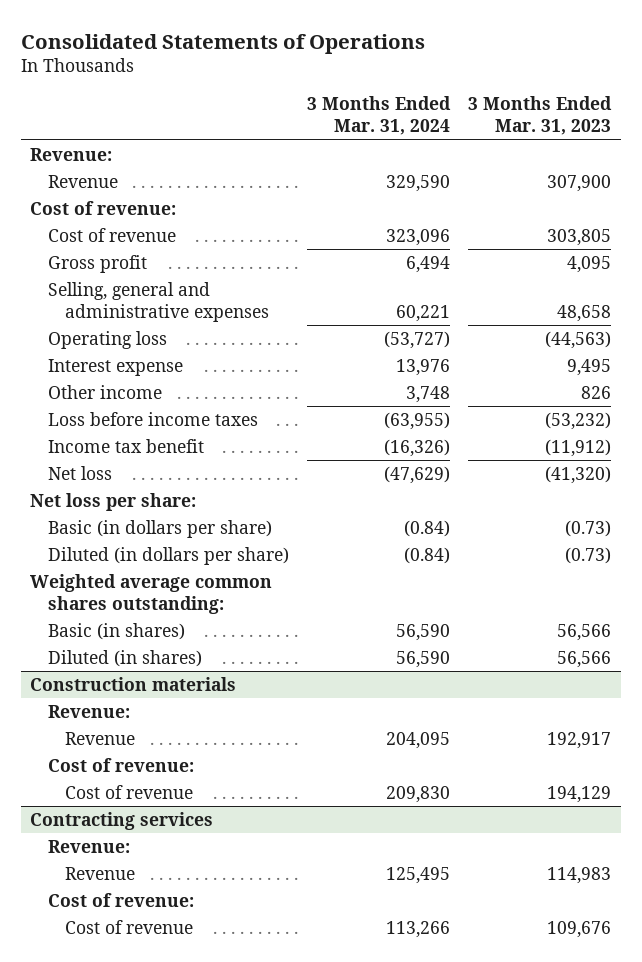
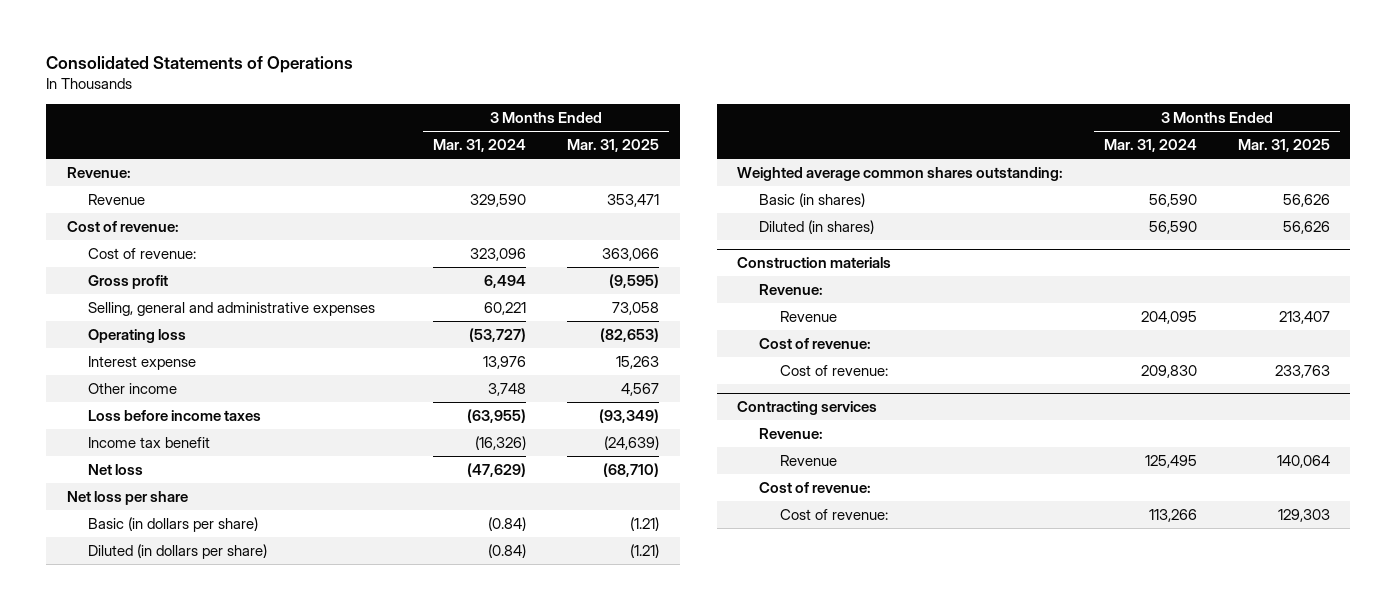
[468,95,613,136] 3 Months Ended Mar. 31, 2023 -> none
none -> [567,139,660,153] Mar. 31, 2025
[47,227,176,242] Cost of revenue -> [88,247,197,259] Cost of revenue:
[30,492,197,511] Net loss per share: -> [66,490,188,505] Net loss per share
[65,784,194,799] Cost of revenue -> [780,364,889,376] Cost of revenue:
[65,919,194,934] Cost of revenue -> [780,508,889,520] Cost of revenue:

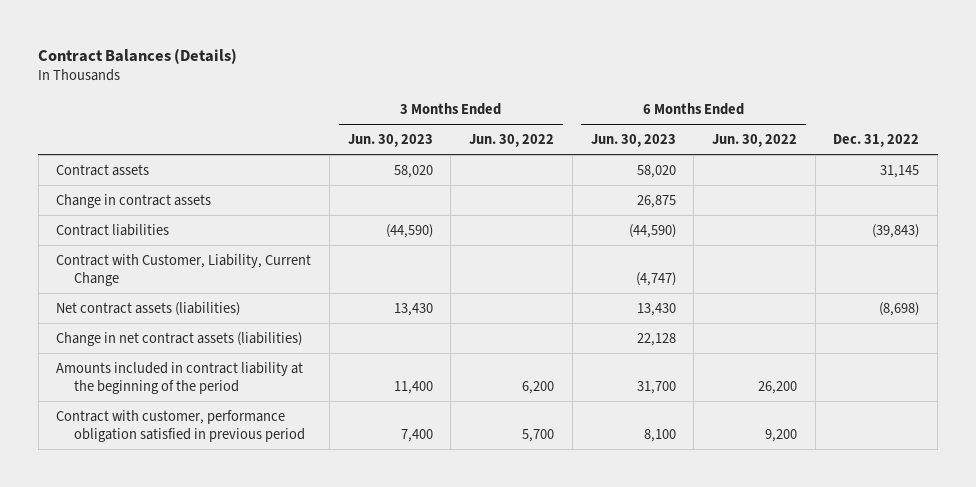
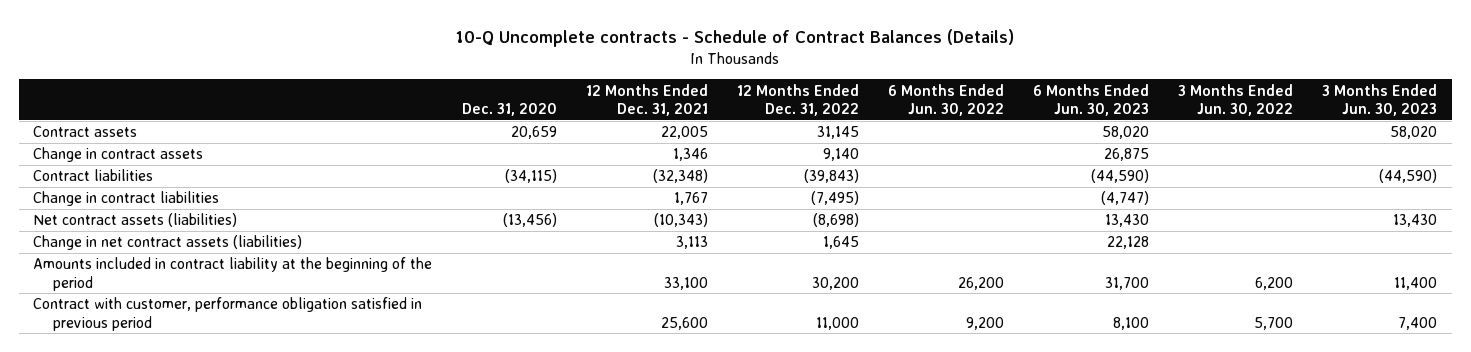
[38,47,238,64] Contract Balances (Details) -> [455,28,1015,47] 10-Q Uncomplete contracts - Schedule of Contract Balances (Details)
[833,134,920,148] Dec. 31, 2022 -> none
none -> [461,102,557,116] Dec. 31, 2020
none -> [585,83,708,116] 12 Months Ended Dec. 31, 2021
none -> [736,83,859,116] 12 Months Ended Dec. 31, 2022
[56,253,312,287] Contract with Customer, Liability, Current Change -> [33,191,220,207] Change in contract liabilities

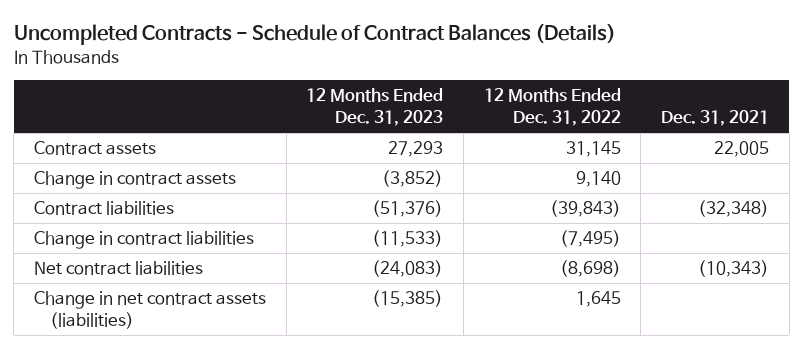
[455,28,1015,47] 10-Q Uncomplete contracts - Schedule of Contract Balances (Details) -> [13,24,616,46] Uncompleted Contracts - Schedule of Contract Balances (Details)
[461,102,557,116] Dec. 31, 2020 -> none
[585,83,708,116] 12 Months Ended Dec. 31, 2021 -> none
[887,83,1004,116] 6 Months Ended Jun. 30, 2022 -> none
[1032,83,1149,116] 6 Months Ended Jun. 30, 2023 -> none
[1178,83,1294,116] 3 Months Ended Jun. 30, 2022 -> none
[1322,83,1438,116] 3 Months Ended Jun. 30, 2023 -> none
none -> [306,88,444,127] 12 Months Ended Dec. 31, 2023
none -> [660,110,769,127] Dec. 31, 2021
[33,213,238,228] Net contract assets (liabilities) -> [33,261,203,276] Net contract liabilities
[33,257,433,291] Amounts included in contract liability at the beginning of the period -> none
[33,297,423,331] Contract with customer, performance obligation satisfied in previous period -> none

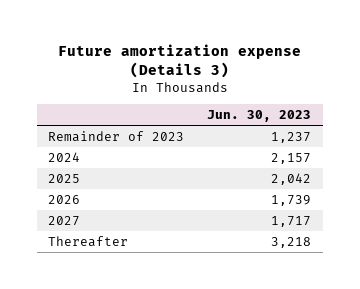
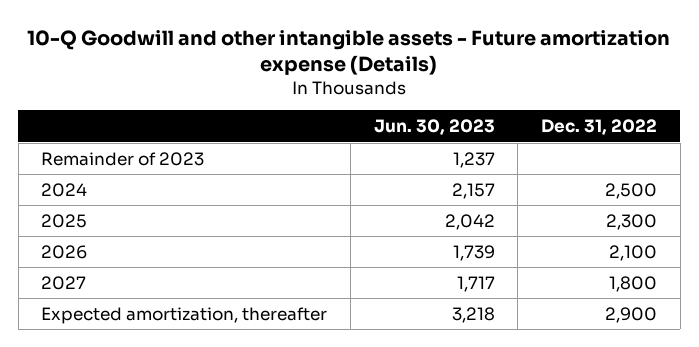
[57,43,301,79] Future amortization expense (Details 3) -> [27,29,671,75] 10-Q Goodwill and other intangible assets - Future amortization expense (Details)
none -> [541,119,658,136] Dec. 31, 2022
[48,235,129,247] Thereafter -> [41,306,328,324] Expected amortization, thereafter

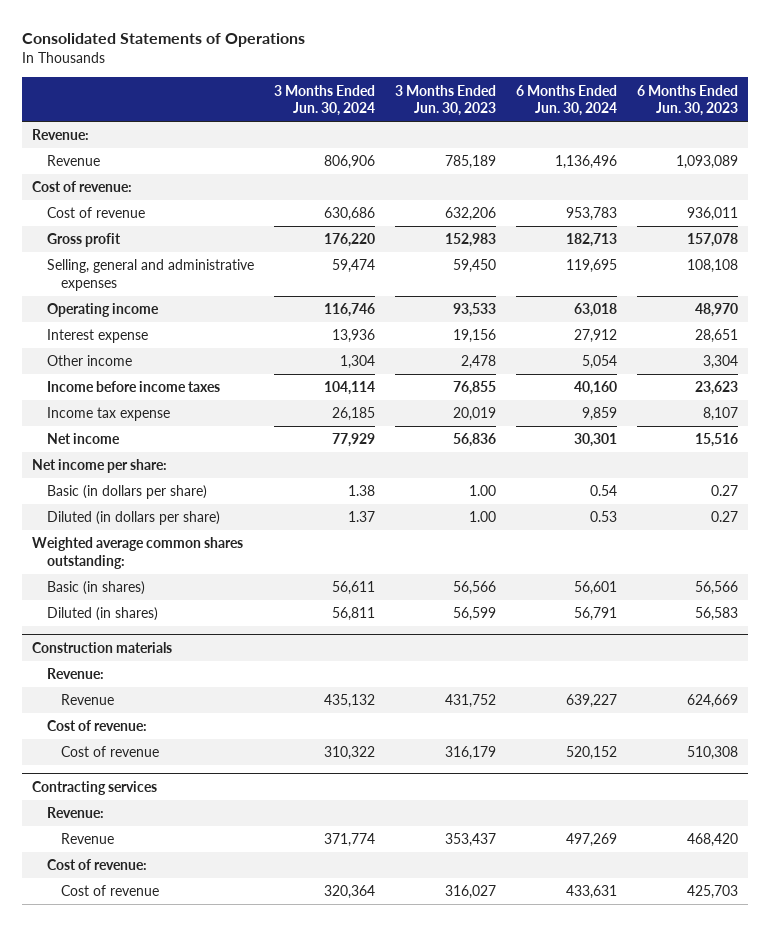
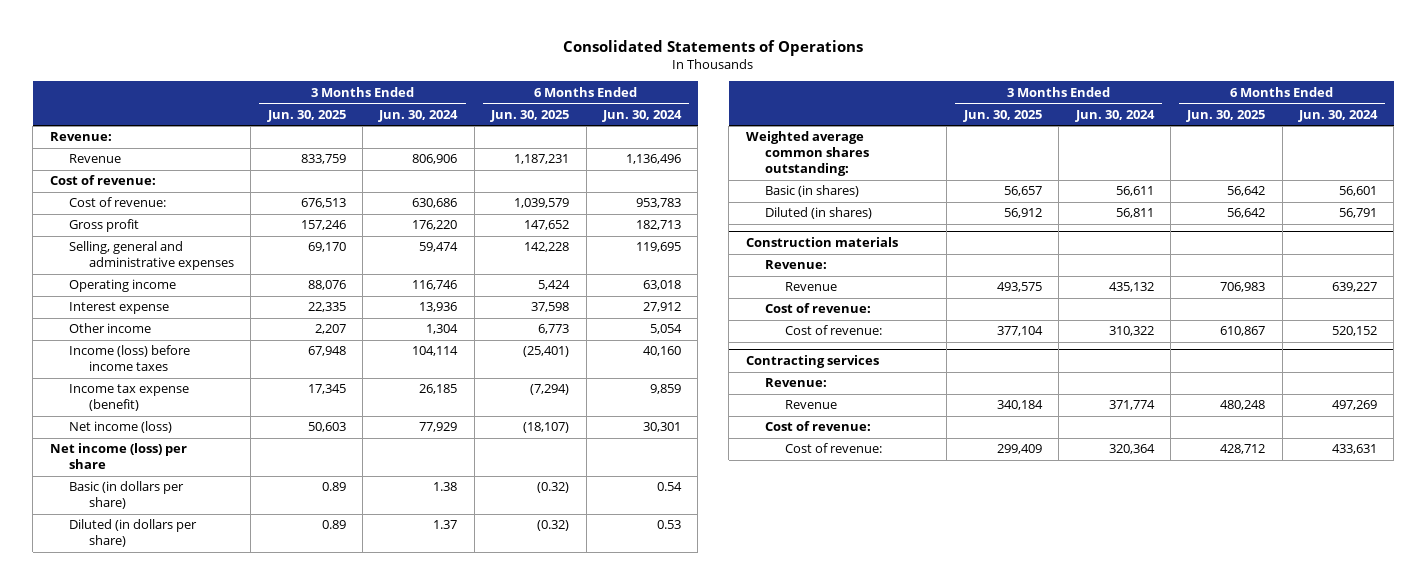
[394,84,496,117] 3 Months Ended Jun. 30, 2023 -> none
[636,84,738,117] 6 Months Ended Jun. 30, 2023 -> none
none -> [266,109,346,122] Jun. 30, 2025
none -> [490,109,570,122] Jun. 30, 2025
[46,207,145,219] Cost of revenue -> [69,197,167,208] Cost of revenue:
[46,381,220,393] Income before income taxes -> [69,345,191,372] Income (loss) before income taxes
[46,407,170,422] Income tax expense -> [69,384,190,412] Income tax expense (benefit)
[46,433,120,445] Net income -> [69,421,173,434] Net income (loss)
[32,459,168,474] Net income per share: -> [49,443,187,470] Net income (loss) per share
[61,746,160,758] Cost of revenue -> [785,325,883,336] Cost of revenue:
[61,885,160,897] Cost of revenue -> [785,443,883,454] Cost of revenue:

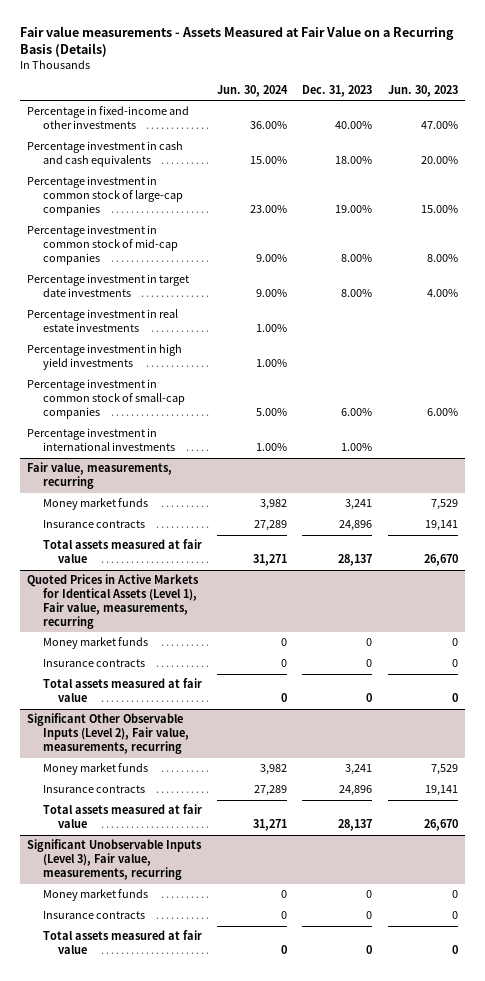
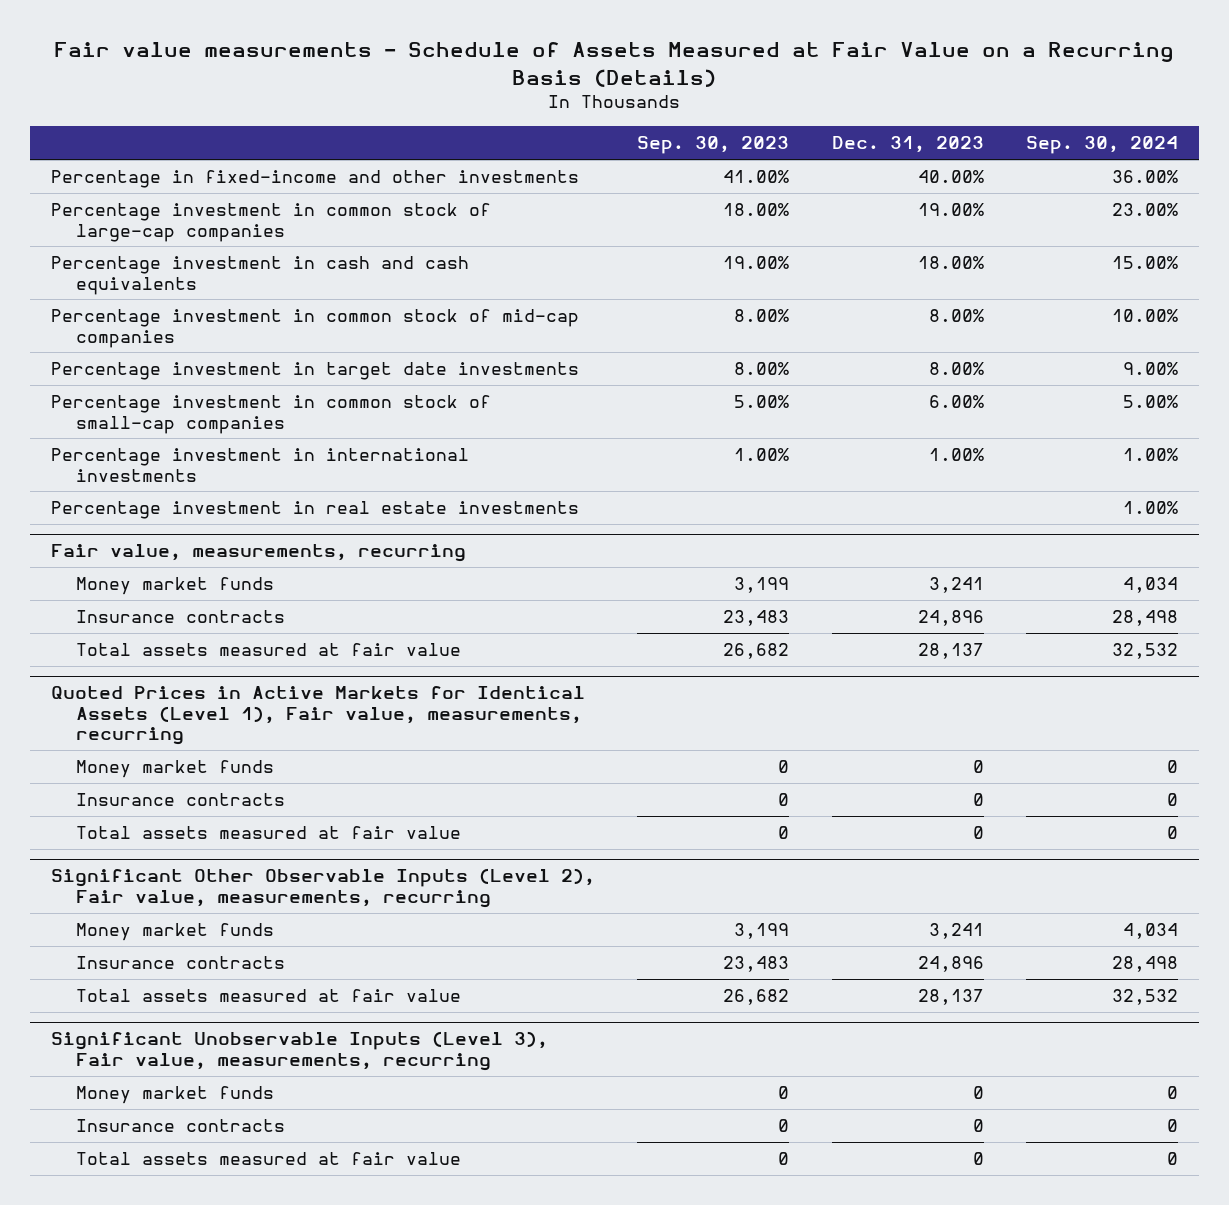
[19,25,454,57] Fair value measurements - Assets Measured at Fair Value on a Recurring Basis (Details) -> [54,42,1175,87] Fair value measurements - Schedule of Assets Measured at Fair Value on a Recurring Basis (Details)
[217,85,289,98] Jun. 30, 2024 -> none
[387,85,458,98] Jun. 30, 2023 -> none
none -> [637,136,790,155] Sep. 30, 2023
none -> [1025,136,1178,155] Sep. 30, 2024
[27,141,184,168] Percentage investment in cash and cash equivalents -> [51,256,470,295] Percentage investment in cash and cash equivalents
[27,344,183,371] Percentage investment in high yield investments -> none
[27,309,179,333] Percentage investment in real estate investments -> [51,501,580,520] Percentage investment in real estate investments

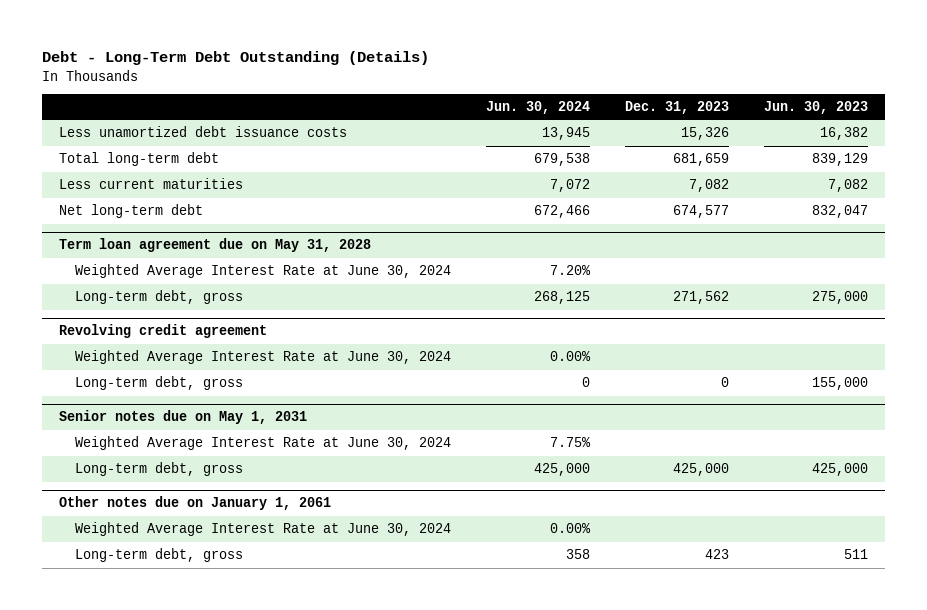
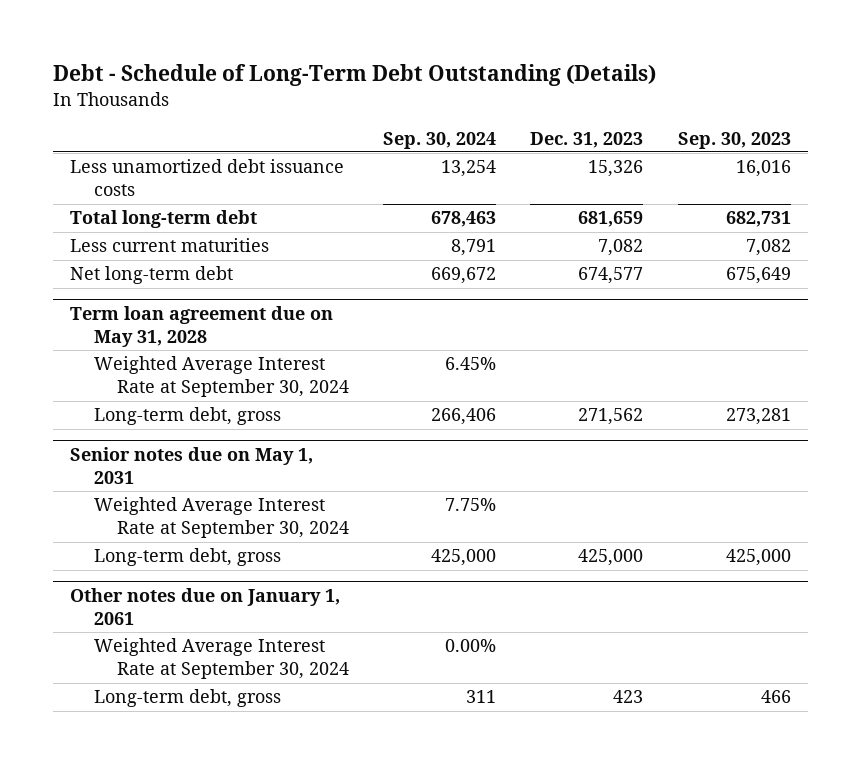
[41,51,429,66] Debt - Long-Term Debt Outstanding (Details) -> [53,64,657,87] Debt - Schedule of Long-Term Debt Outstanding (Details)
[485,101,590,115] Jun. 30, 2024 -> none
[763,101,868,115] Jun. 30, 2023 -> none
none -> [383,131,497,149] Sep. 30, 2024
none -> [677,131,791,149] Sep. 30, 2023
[74,264,451,279] Weighted Average Interest Rate at June 30, 2024 -> [93,356,349,398] Weighted Average Interest Rate at September 30, 2024
[59,324,268,339] Revolving credit agreement -> none
[74,350,451,365] Weighted Average Interest Rate at June 30, 2024 -> none
[74,376,243,391] Long-term debt, gross -> none
[74,436,451,451] Weighted Average Interest Rate at June 30, 2024 -> [93,497,349,539] Weighted Average Interest Rate at September 30, 2024
[74,522,451,537] Weighted Average Interest Rate at June 30, 2024 -> [93,638,349,680] Weighted Average Interest Rate at September 30, 2024

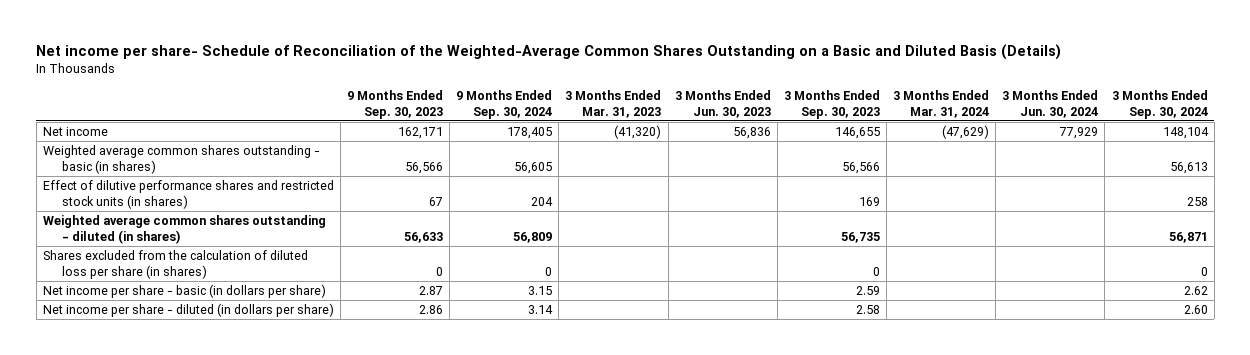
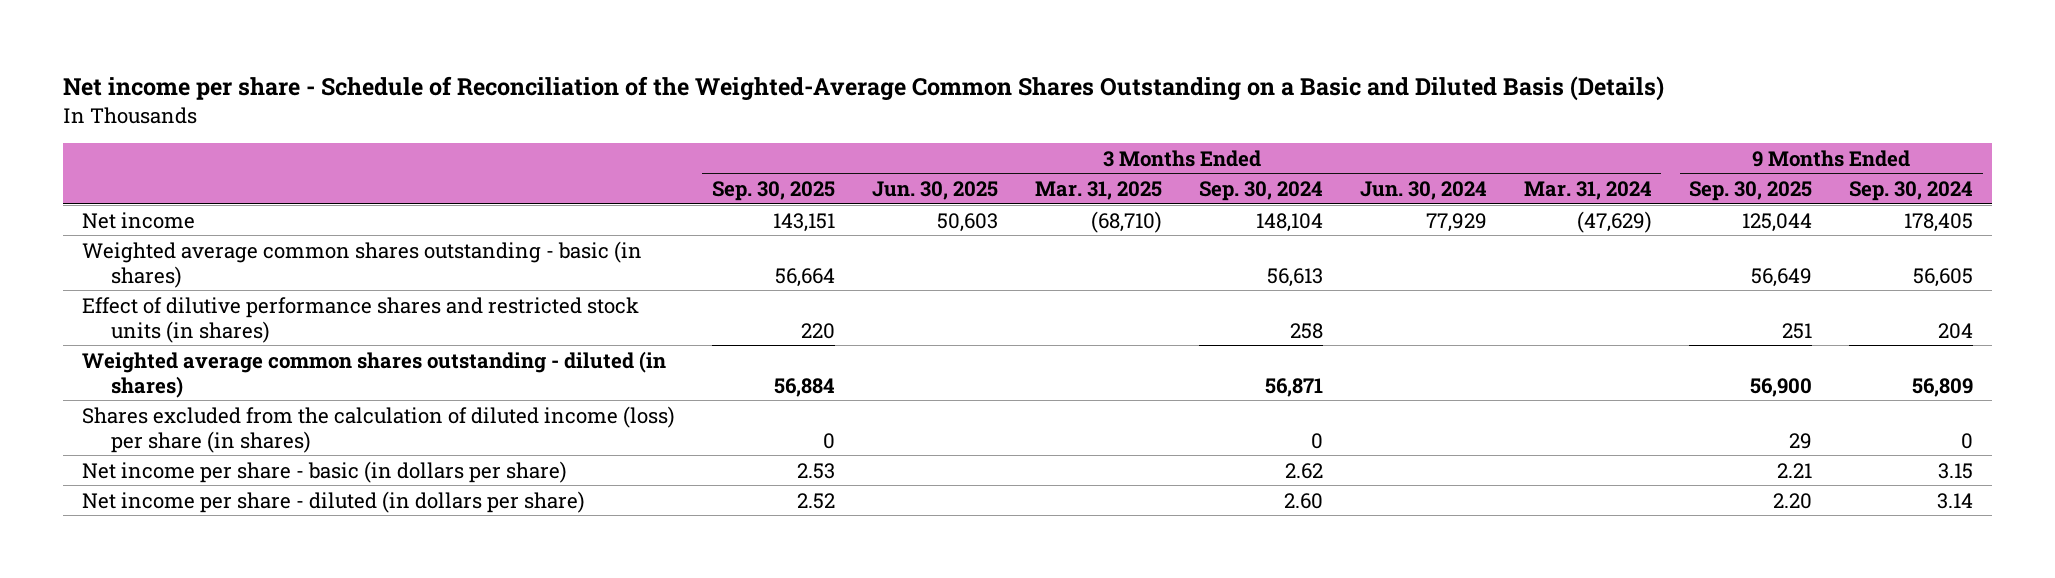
[36,43,1062,60] Net income per share- Schedule of Reconciliation of the Weighted-Average Common Shares Outstanding on a Basic and Diluted Basis (Details) -> [62,75,1664,101] Net income per share - Schedule of Reconciliation of the Weighted-Average Common Shares Outstanding on a Basic and Diluted Basis (Details)
[346,89,443,119] 9 Months Ended Sep. 30, 2023 -> none
[565,89,662,118] 3 Months Ended Mar. 31, 2023 -> none
[674,89,771,118] 3 Months Ended Jun. 30, 2023 -> none
[783,89,880,119] 3 Months Ended Sep. 30, 2023 -> none
none -> [711,181,835,202] Sep. 30, 2025
none -> [871,181,998,201] Jun. 30, 2025
none -> [1034,181,1162,201] Mar. 31, 2025
none -> [1689,181,1813,202] Sep. 30, 2025
[42,250,308,280] Shares excluded from the calculation of diluted loss per share (in shares) -> [81,405,675,453] Shares excluded from the calculation of diluted income (loss) per share (in shares)

